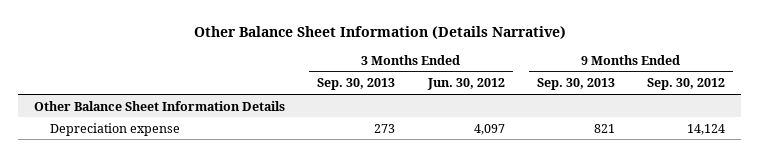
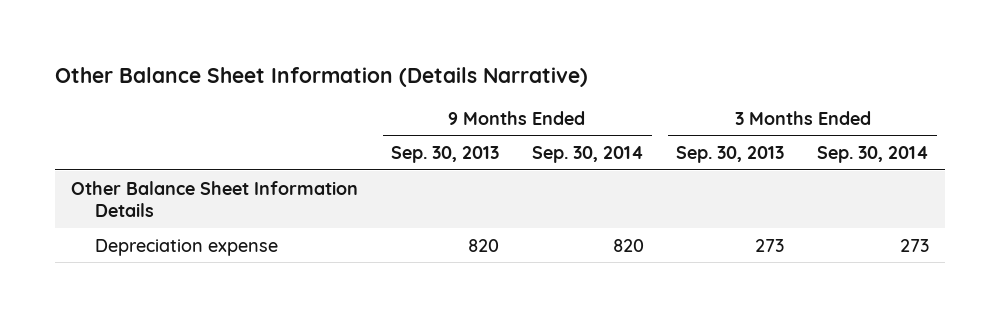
[426,78,505,91] Jun. 30, 2012 -> none
[647,78,726,91] Sep. 30, 2012 -> none
none -> [531,146,644,164] Sep. 30, 2014
none -> [816,146,929,164] Sep. 30, 2014
[593,123,615,133] 821 -> [467,238,499,252] 820

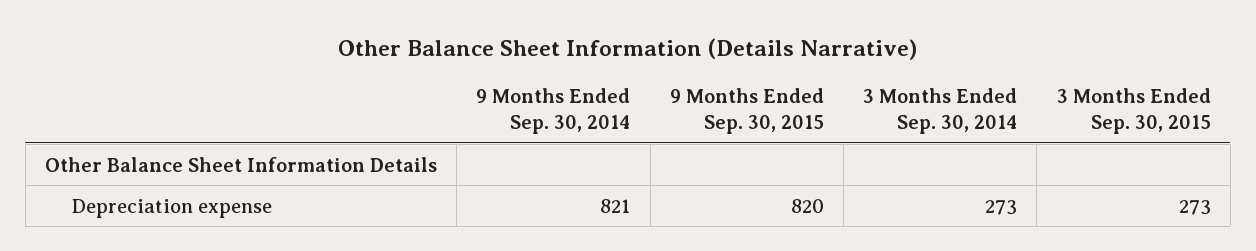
[390,146,499,164] Sep. 30, 2013 -> none
[676,146,785,164] Sep. 30, 2013 -> none
none -> [669,88,824,135] 9 Months Ended Sep. 30, 2015
none -> [1056,88,1211,135] 3 Months Ended Sep. 30, 2015
[612,238,644,252] 820 -> [600,198,631,213] 821

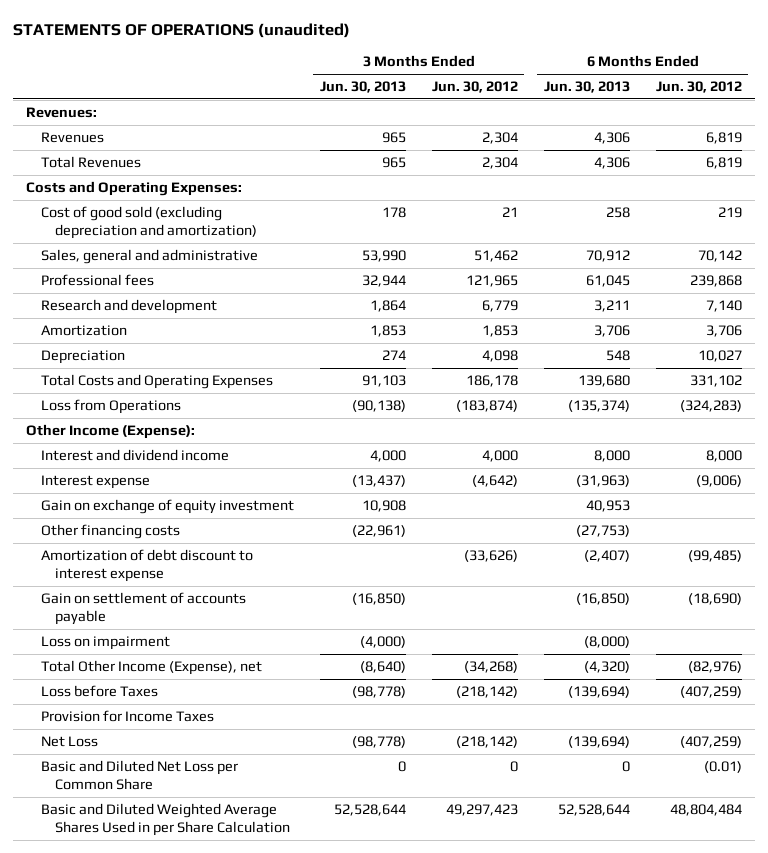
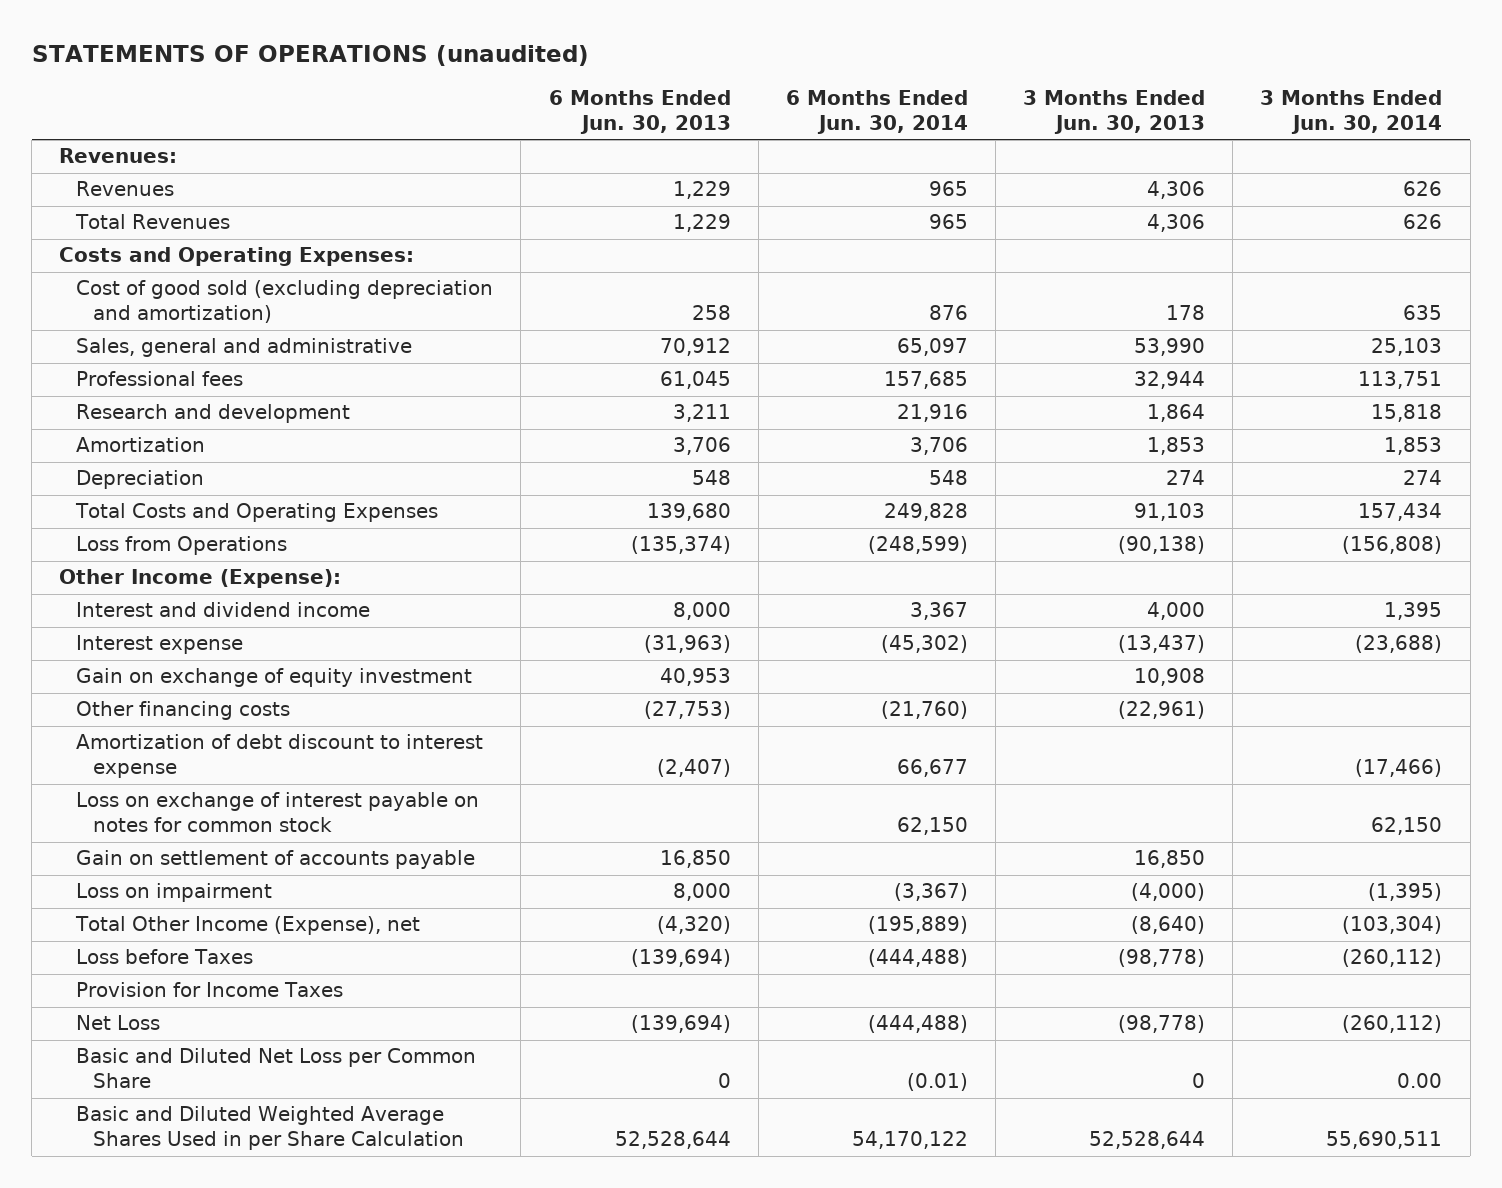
[431,81,518,94] Jun. 30, 2012 -> none
[655,81,742,94] Jun. 30, 2012 -> none
none -> [785,89,968,134] 6 Months Ended Jun. 30, 2014
none -> [1260,89,1443,134] 3 Months Ended Jun. 30, 2014
[381,131,406,143] 965 -> [1147,181,1206,200] 4,306
[593,131,630,144] 4,306 -> [672,181,731,200] 1,229
[381,156,406,168] 965 -> [1147,214,1206,233] 4,306
[593,156,630,169] 4,306 -> [672,214,731,233] 1,229
none -> [76,792,480,833] Loss on exchange of interest payable on notes for common stock
[351,592,406,605] (16,850) -> [1134,850,1206,869] 16,850
[575,592,630,605] (16,850) -> [659,850,731,869] 16,850
[583,635,630,648] (8,000) -> [672,883,731,902] 8,000

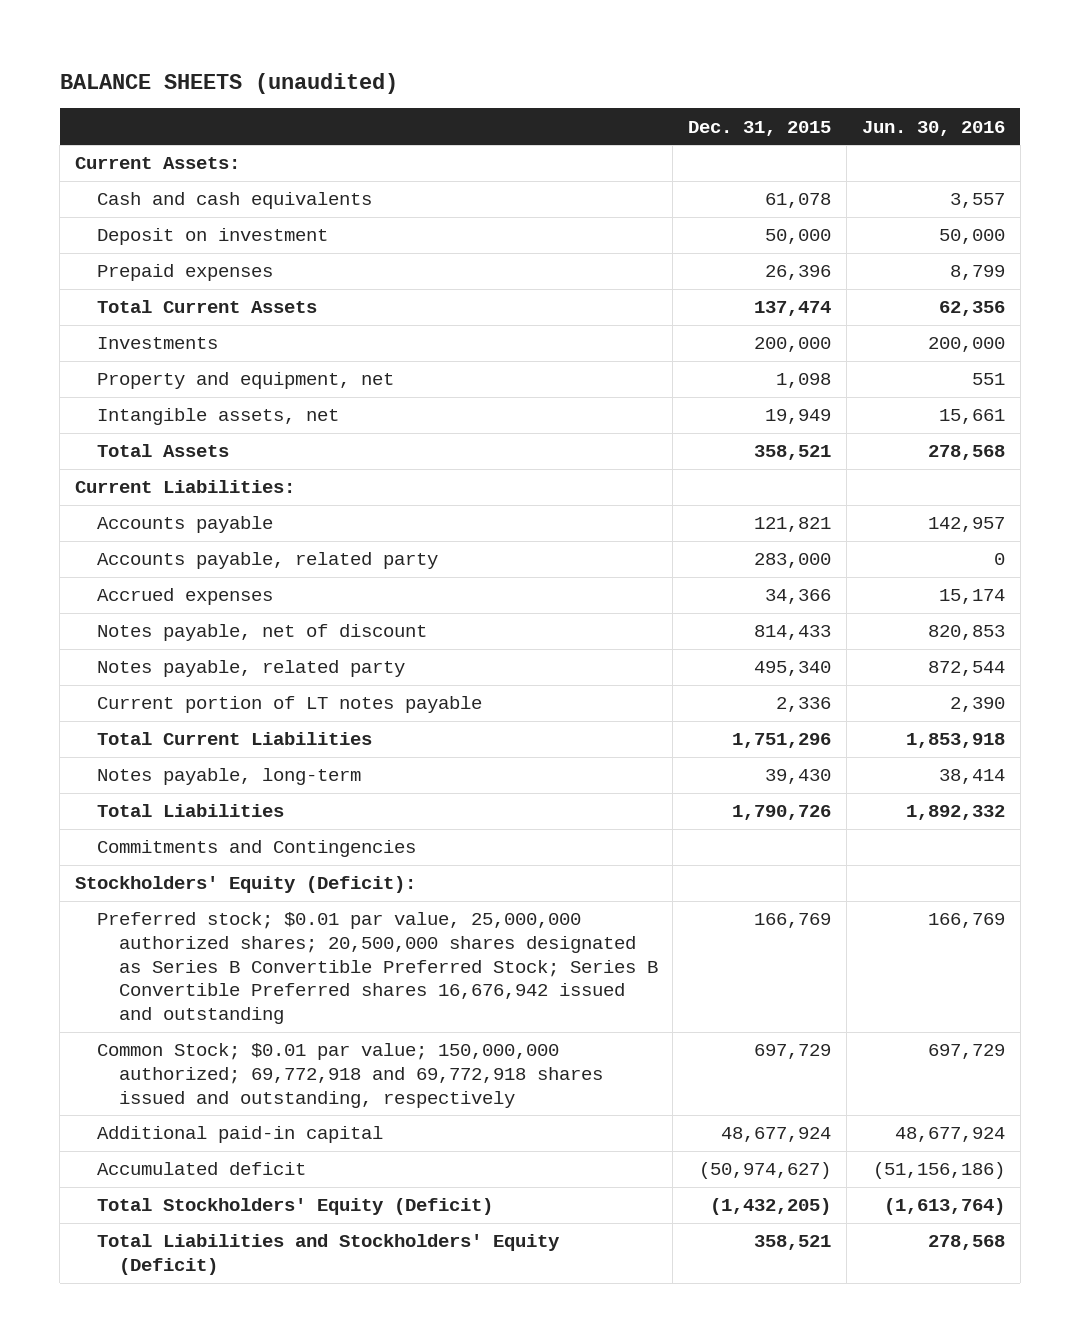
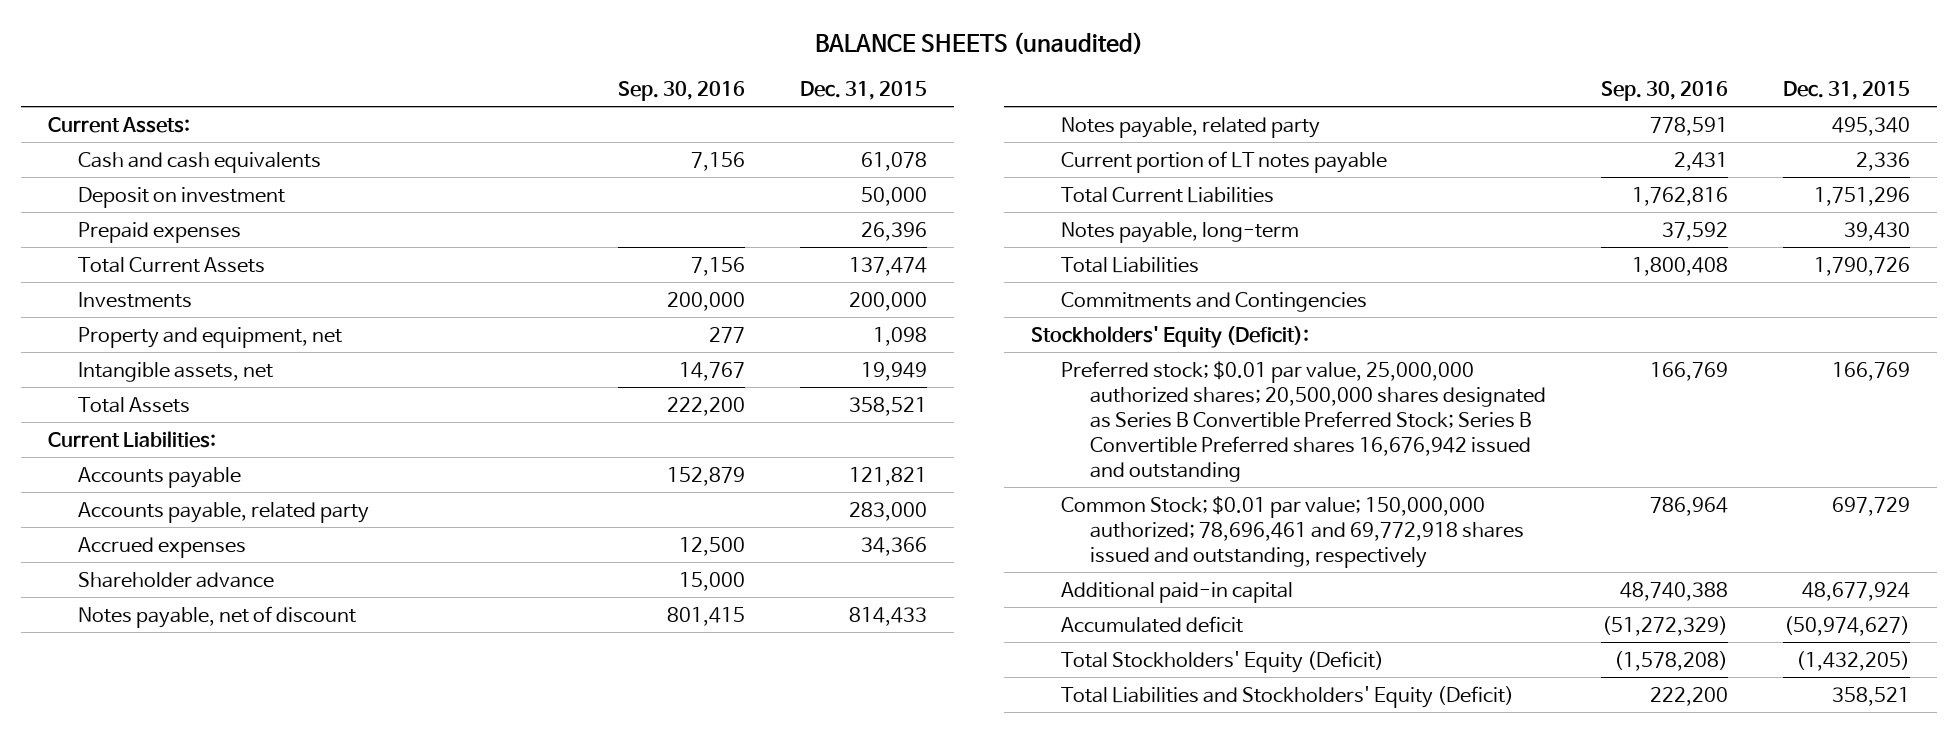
[861,120,1005,136] Jun. 30, 2016 -> none
none -> [617,80,745,101] Sep. 30, 2016
none -> [77,571,274,588] Shareholder advance
[96,1043,603,1108] Common Stock; $0.01 par value; 150,000,000 authorized; 69,772,918 and 69,772,918 shares issued and outstanding, respectively -> [1060,495,1524,568] Common Stock; $0.01 par value; 150,000,000 authorized; 78,696,461 and 69,772,918 shares issued and outstanding, respectively

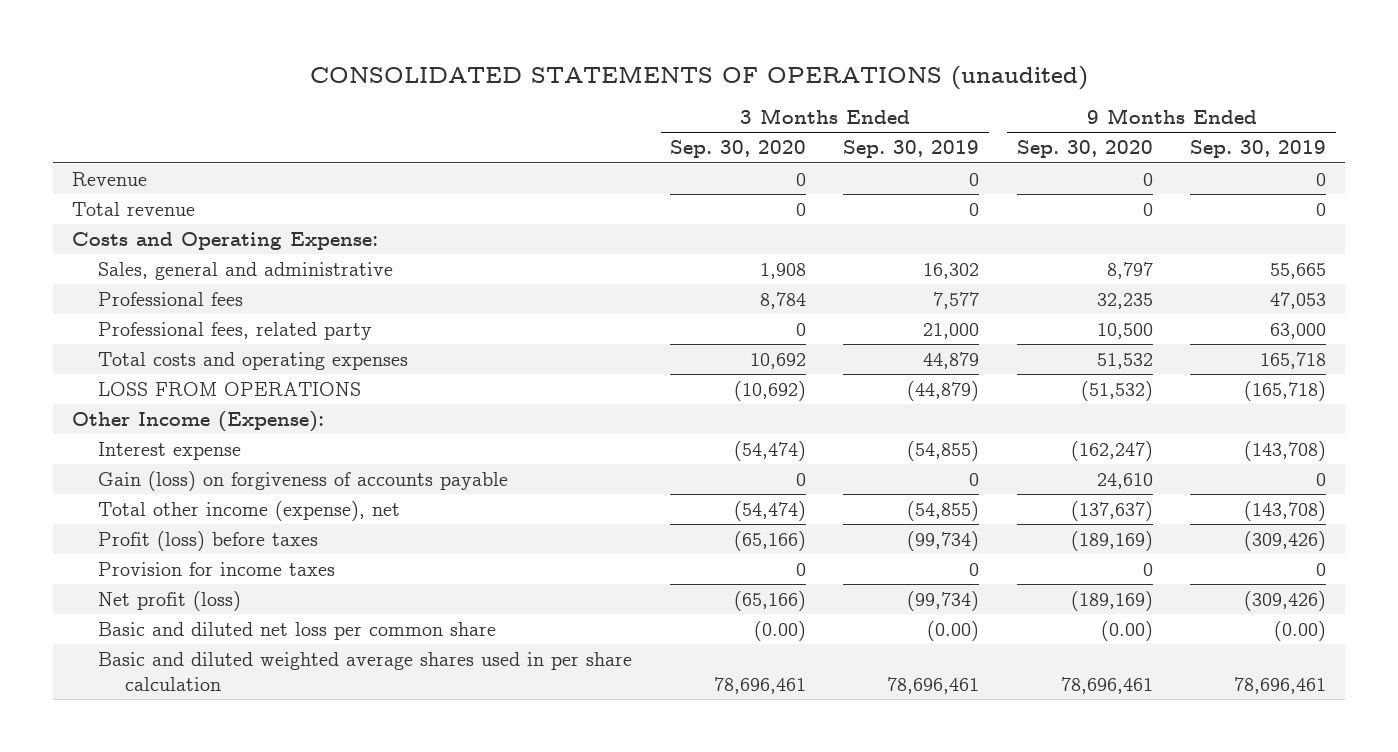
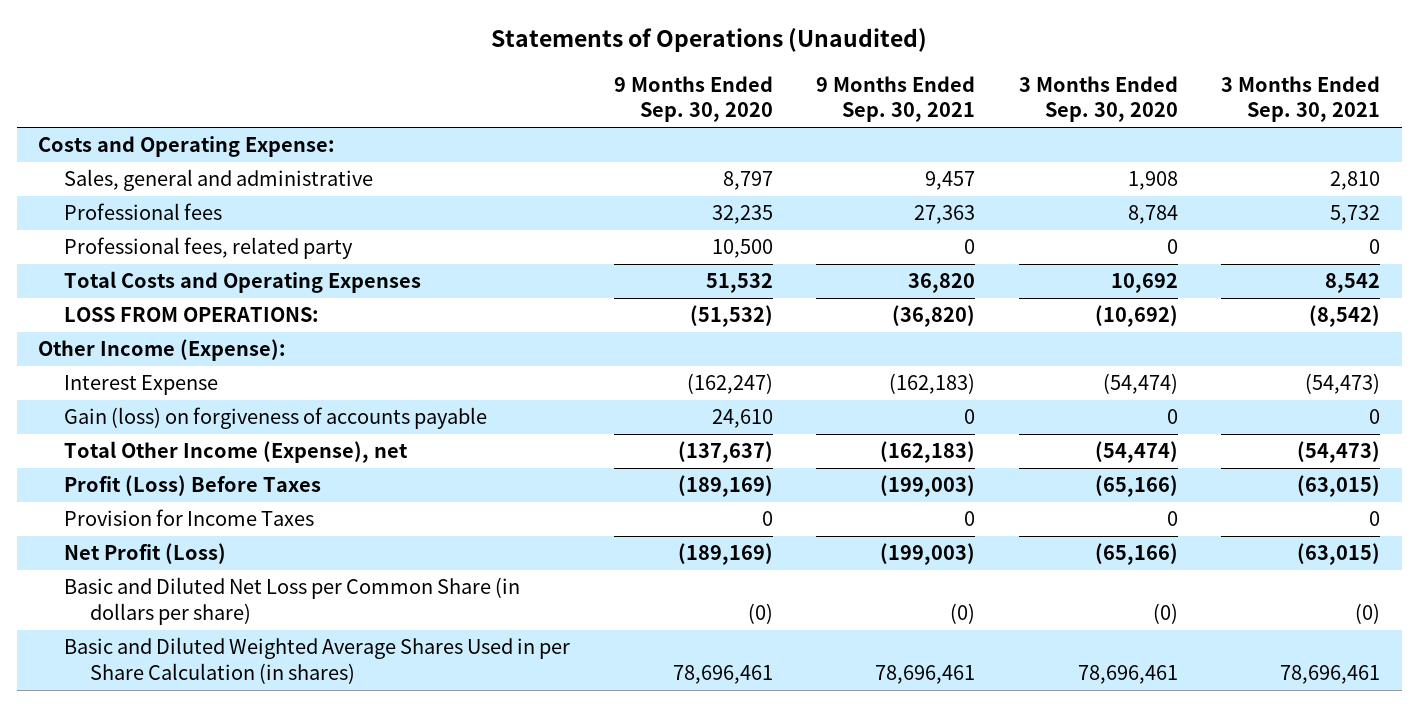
[309,66,1088,91] CONSOLIDATED STATEMENTS OF OPERATIONS (unaudited) -> [491,28,928,53] Statements of Operations (Unaudited)
[843,140,980,159] Sep. 30, 2019 -> none
[1190,140,1327,159] Sep. 30, 2019 -> none
none -> [816,75,976,123] 9 Months Ended Sep. 30, 2021
none -> [1221,75,1381,123] 3 Months Ended Sep. 30, 2021
[71,171,147,186] Revenue -> none
[71,201,195,216] Total revenue -> none
[98,351,409,370] Total costs and operating expenses -> [64,271,422,294] Total Costs and Operating Expenses
[98,381,362,396] LOSS FROM OPERATIONS -> [64,307,320,323] LOSS FROM OPERATIONS:
[98,441,242,460] Interest expense -> [64,375,219,396] Interest Expense
[98,500,401,521] Total other income (expense), net -> [64,441,409,464] Total Other Income (Expense), net
[98,530,319,551] Profit (loss) before taxes -> [64,475,322,497] Profit (Loss) Before Taxes
[98,561,336,576] Provision for income taxes -> [64,509,315,527] Provision for Income Taxes
[98,590,242,611] Net profit (loss) -> [64,543,227,565] Net Profit (Loss)
[98,621,497,640] Basic and diluted net loss per common share -> [64,577,521,625] Basic and Diluted Net Loss per Common Share (in dollars per share)
[753,620,806,641] (0.00) -> [1152,602,1178,624] (0)
[1100,620,1153,641] (0.00) -> [747,602,773,624] (0)
[98,651,633,691] Basic and diluted weighted average shares used in per share calculation -> [64,637,571,684] Basic and Diluted Weighted Average Shares Used in per Share Calculation (in shares)

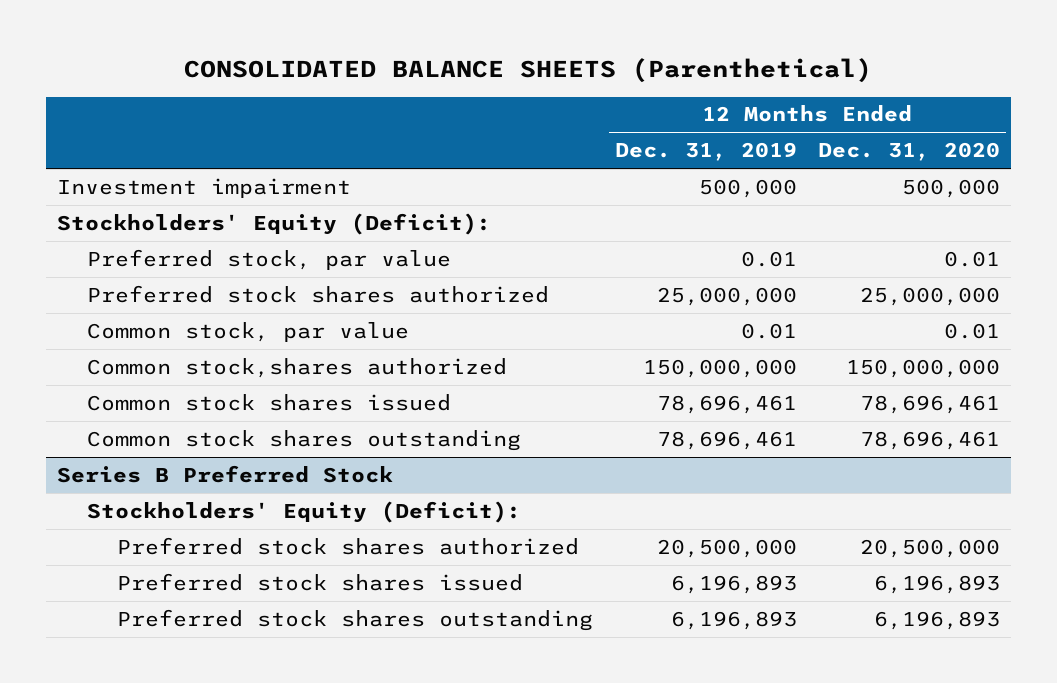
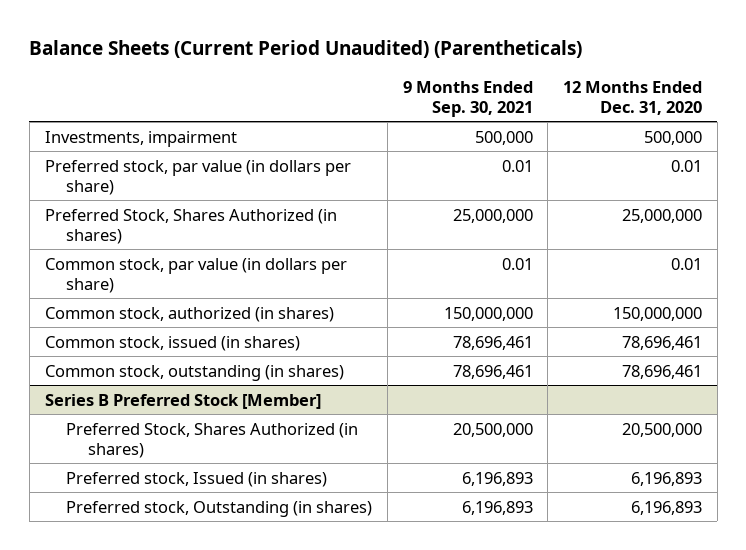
[184,57,873,83] CONSOLIDATED BALANCE SHEETS (Parenthetical) -> [29,40,583,59] Balance Sheets (Current Period Unaudited) (Parentheticals)
[614,142,797,162] Dec. 31, 2019 -> none
none -> [402,80,533,117] 9 Months Ended Sep. 30, 2021
[56,212,491,235] Stockholders' Equity (Deficit): -> none
[86,500,521,523] Stockholders' Equity (Deficit): -> none
[56,177,351,198] Investment impairment -> [44,130,237,147] Investments, impairment
[86,248,451,270] Preferred stock, par value -> [44,159,351,195] Preferred stock, par value (in dollars per share)
[86,284,549,303] Preferred stock shares authorized -> [44,208,337,244] Preferred Stock, Shares Authorized (in shares)
[86,321,409,342] Common stock, par value -> [44,257,347,293] Common stock, par value (in dollars per share)
[86,357,507,378] Common stock,shares authorized -> [44,306,334,322] Common stock, authorized (in shares)
[86,393,451,411] Common stock shares issued -> [44,335,300,351] Common stock, issued (in shares)
[86,429,521,451] Common stock shares outstanding -> [44,364,344,381] Common stock, outstanding (in shares)
[56,464,393,483] Series B Preferred Stock -> [44,393,321,409] Series B Preferred Stock [Member]
[116,536,579,555] Preferred stock shares authorized -> [66,422,359,458] Preferred Stock, Shares Authorized (in shares)
[116,572,523,591] Preferred stock shares issued -> [66,471,328,487] Preferred stock, Issued (in shares)
[116,608,593,631] Preferred stock shares outstanding -> [66,500,373,517] Preferred stock, Outstanding (in shares)

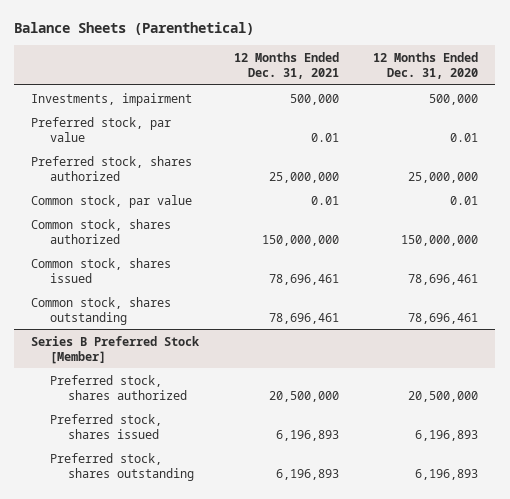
[29,40,583,59] Balance Sheets (Current Period Unaudited) (Parentheticals) -> [14,21,255,35] Balance Sheets (Parenthetical)
[402,80,533,117] 9 Months Ended Sep. 30, 2021 -> none
none -> [233,51,339,79] 12 Months Ended Dec. 31, 2021
[44,159,351,195] Preferred stock, par value (in dollars per share) -> [31,116,172,142] Preferred stock, par value
[44,208,337,244] Preferred Stock, Shares Authorized (in shares) -> [31,155,193,181] Preferred stock, shares authorized
[44,257,347,293] Common stock, par value (in dollars per share) -> [31,194,193,208] Common stock, par value
[44,306,334,322] Common stock, authorized (in shares) -> [31,218,172,244] Common stock, shares authorized
[44,335,300,351] Common stock, issued (in shares) -> [31,257,172,283] Common stock, shares issued
[44,364,344,381] Common stock, outstanding (in shares) -> [31,296,172,325] Common stock, shares outstanding
[66,422,359,458] Preferred Stock, Shares Authorized (in shares) -> [49,374,188,400] Preferred stock, shares authorized
[66,471,328,487] Preferred stock, Issued (in shares) -> [49,413,162,439] Preferred stock, shares issued
[66,500,373,517] Preferred stock, Outstanding (in shares) -> [49,452,195,481] Preferred stock, shares outstanding

